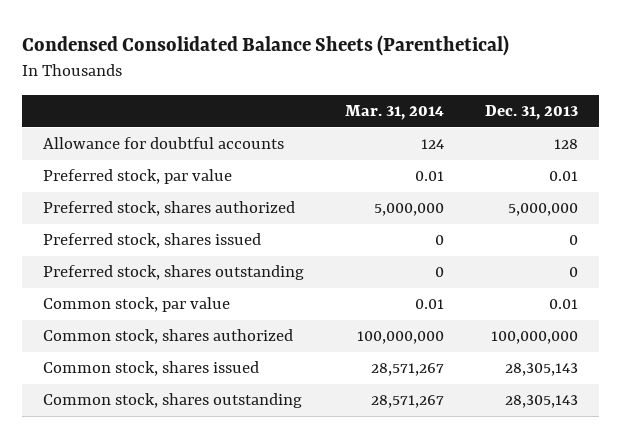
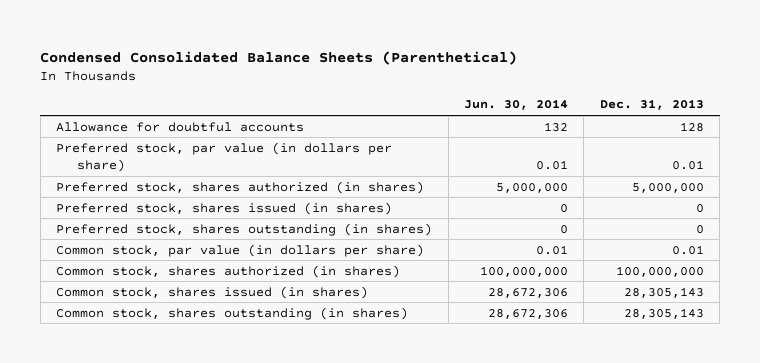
[344,104,444,120] Mar. 31, 2014 -> none
none -> [463,99,568,111] Jun. 30, 2014
[42,169,232,185] Preferred stock, par value -> [56,141,393,172] Preferred stock, par value (in dollars per share)
[42,201,295,217] Preferred stock, shares authorized -> [56,180,425,194] Preferred stock, shares authorized (in shares)
[42,233,261,249] Preferred stock, shares issued -> [56,201,393,215] Preferred stock, shares issued (in shares)
[42,265,304,281] Preferred stock, shares outstanding -> [56,222,433,236] Preferred stock, shares outstanding (in shares)
[42,297,230,313] Common stock, par value -> [56,243,425,257] Common stock, par value (in dollars per share)
[42,329,293,345] Common stock, shares authorized -> [56,264,401,278] Common stock, shares authorized (in shares)
[42,361,259,377] Common stock, shares issued -> [56,285,369,299] Common stock, shares issued (in shares)
[42,393,302,409] Common stock, shares outstanding -> [56,306,409,320] Common stock, shares outstanding (in shares)

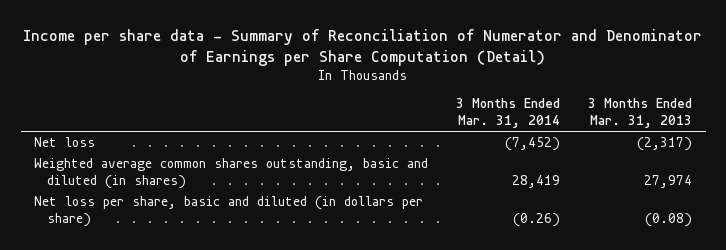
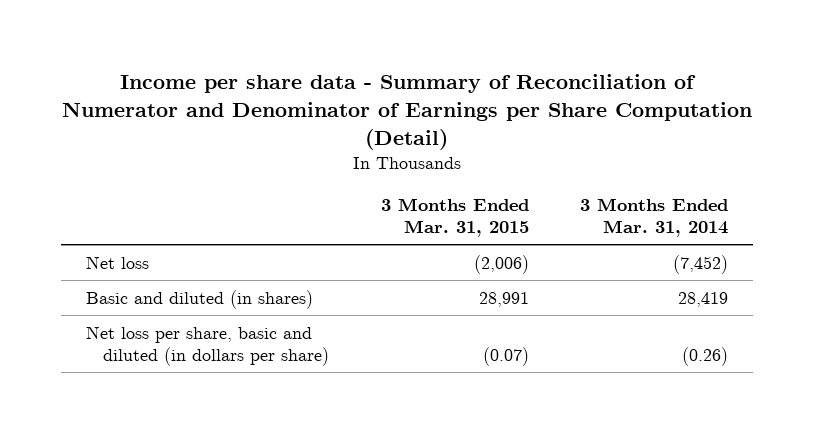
[587,98,692,129] 3 Months Ended Mar. 31, 2013 -> none
none -> [380,198,529,238] 3 Months Ended Mar. 31, 2015
[34,158,429,190] Weighted average common shares outstanding, basic and diluted (in shares) -> [86,289,314,309] Basic and diluted (in shares)

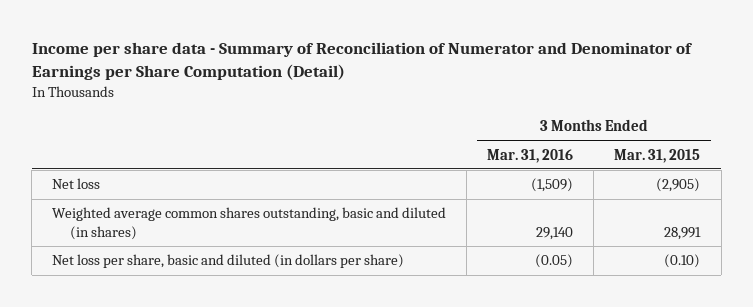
[579,198,728,238] 3 Months Ended Mar. 31, 2014 -> none
none -> [487,148,574,163] Mar. 31, 2016
[473,254,529,274] (2,006) -> [656,178,701,193] (2,905)
[86,289,314,309] Basic and diluted (in shares) -> [52,207,447,240] Weighted average common shares outstanding, basic and diluted (in shares)
[482,346,529,366] (0.07) -> [664,254,701,269] (0.10)

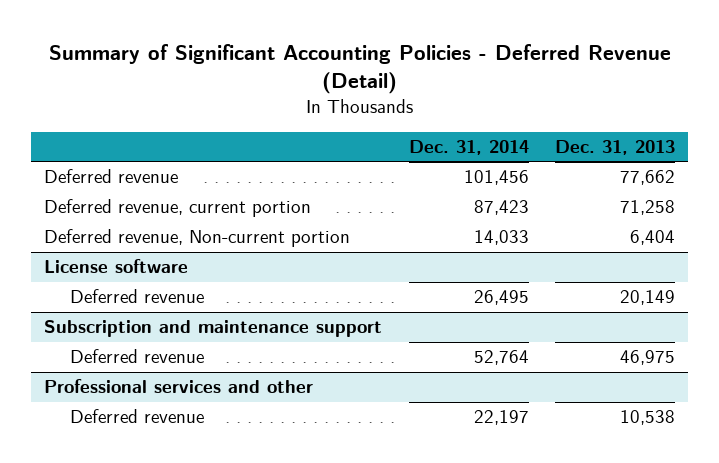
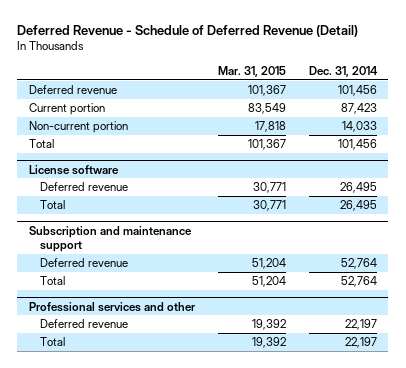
[48,43,671,95] Summary of Significant Accounting Policies - Deferred Revenue (Detail) -> [17,24,359,37] Deferred Revenue - Schedule of Deferred Revenue (Detail)
[554,139,675,155] Dec. 31, 2013 -> none
none -> [217,65,286,77] Mar. 31, 2015
[44,199,312,218] Deferred revenue, current portion -> [28,103,105,116] Current portion
[44,229,351,248] Deferred revenue, Non-current portion -> [28,121,128,134] Non-current portion
none -> [28,139,54,149] Total
none -> [40,200,66,210] Total
none -> [40,276,66,286] Total
none -> [40,337,66,347] Total

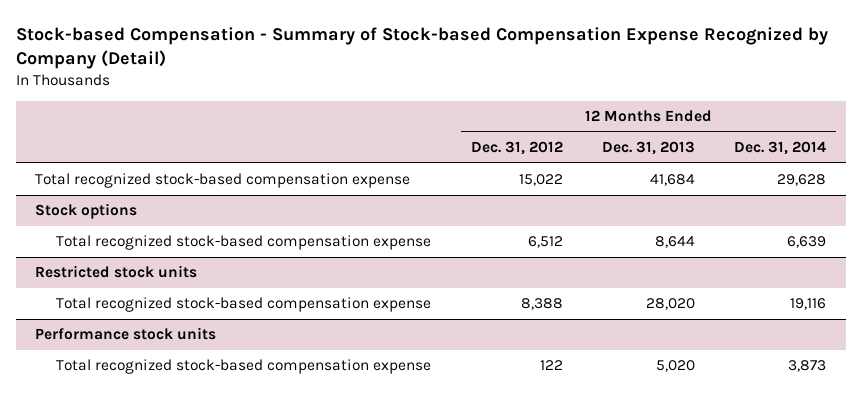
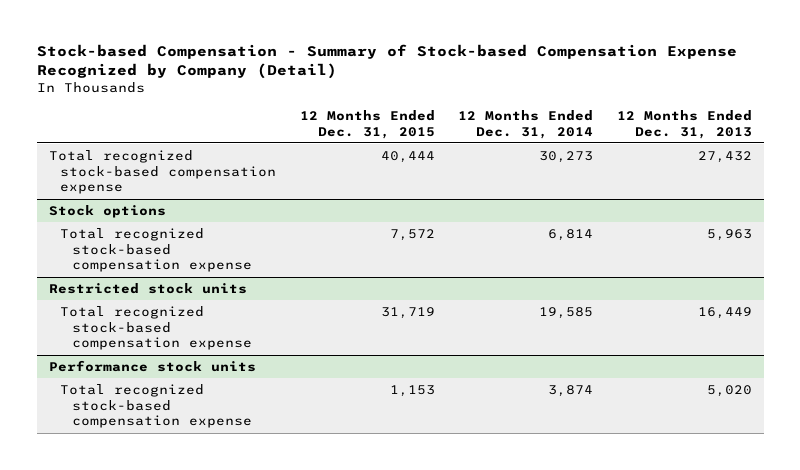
[470,141,563,156] Dec. 31, 2012 -> none
none -> [299,110,435,139] 12 Months Ended Dec. 31, 2015
[650,174,696,187] 41,684 -> [697,150,752,163] 27,432
[777,174,827,187] 29,628 -> [539,150,594,163] 30,273
[655,236,696,249] 8,644 -> [706,228,752,241] 5,963
[787,236,827,249] 6,639 -> [548,228,594,241] 6,814
[646,298,696,311] 28,020 -> [697,306,752,319] 16,449
[790,298,827,311] 19,116 -> [539,306,594,319] 19,585
[788,360,827,373] 3,873 -> [548,384,594,397] 3,874

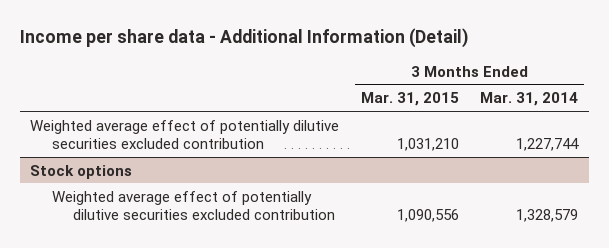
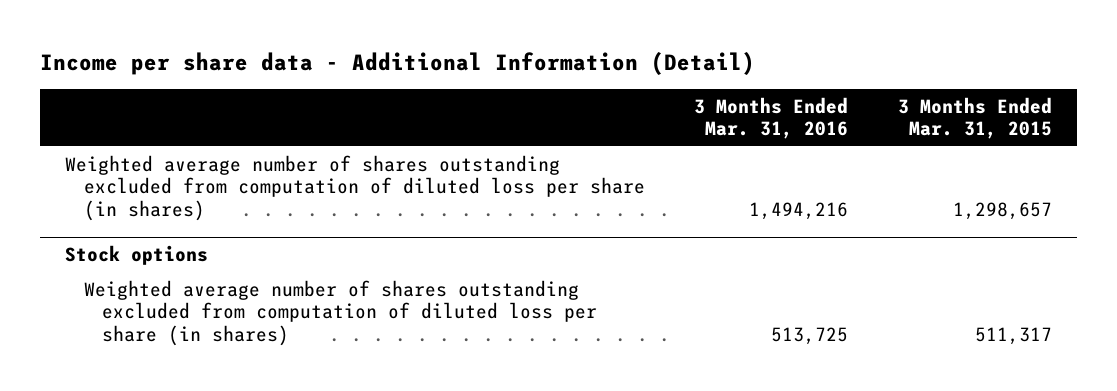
[480,92,579,107] Mar. 31, 2014 -> none
none -> [694,96,849,140] 3 Months Ended Mar. 31, 2016
[30,119,340,149] Weighted average effect of potentially dilutive securities excluded contribution -> [65,155,645,221] Weighted average number of shares outstanding excluded from computation of diluted loss per share (in shares)
[396,137,459,151] 1,031,210 -> [953,201,1053,220] 1,298,657
[51,190,335,220] Weighted average effect of potentially dilutive securities excluded contribution -> [83,280,598,346] Weighted average number of shares outstanding excluded from computation of diluted loss per share (in shares)
[396,208,459,222] 1,090,556 -> [975,326,1053,345] 511,317

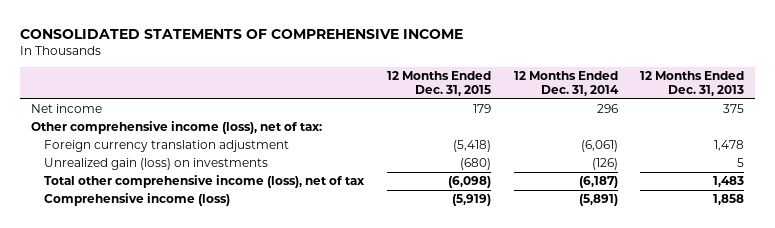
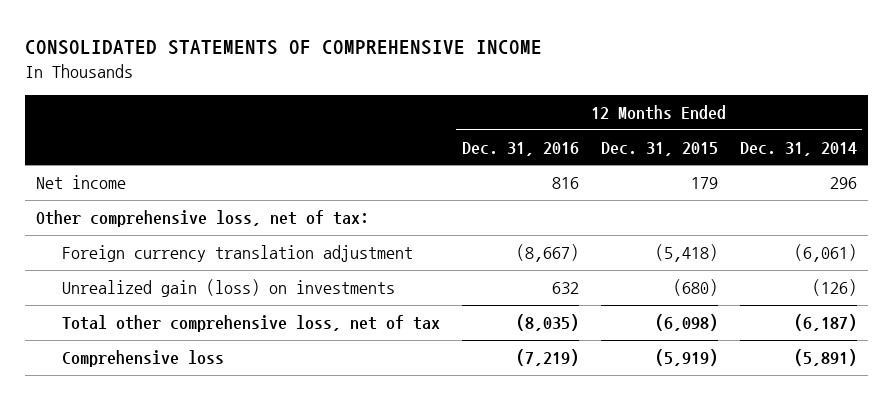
[640,71,745,97] 12 Months Ended Dec. 31, 2013 -> none
none -> [461,141,579,156] Dec. 31, 2016
[31,121,323,135] Other comprehensive income (loss), net of tax: -> [35,210,369,228] Other comprehensive loss, net of tax:
[44,175,366,189] Total other comprehensive income (loss), net of tax -> [61,315,440,333] Total other comprehensive loss, net of tax
[44,193,231,207] Comprehensive income (loss) -> [61,350,224,368] Comprehensive loss

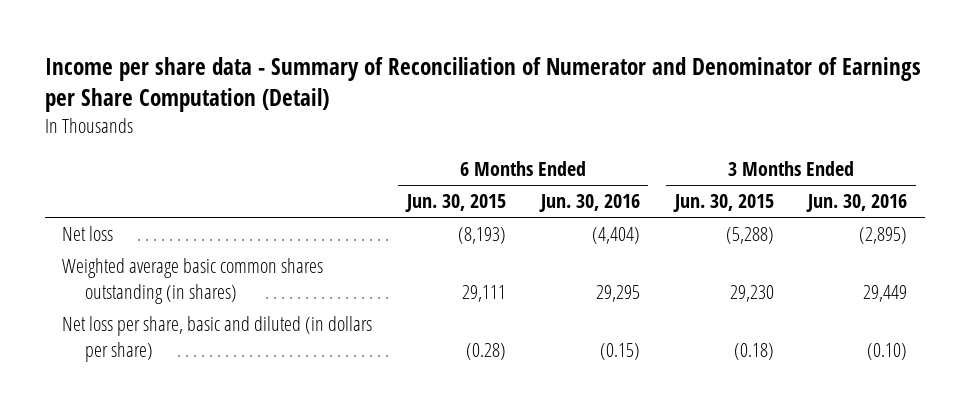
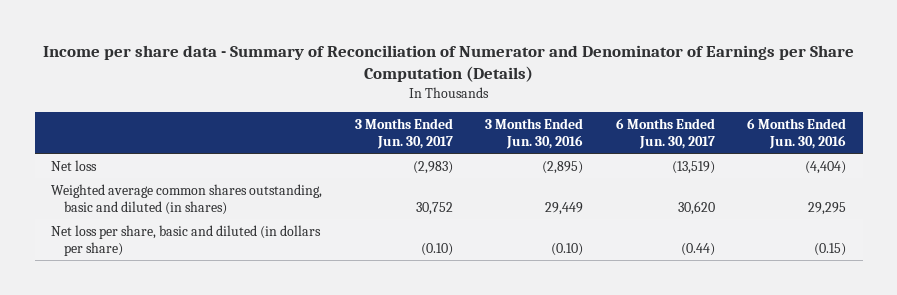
[44,57,921,113] Income per share data - Summary of Reconciliation of Numerator and Denominator of Earnings per Share Computation (Detail) -> [42,44,854,82] Income per share data - Summary of Reconciliation of Numerator and Denominator of Earnings per Share Computation (Details)
[404,194,506,213] Jun. 30, 2015 -> none
[672,194,774,213] Jun. 30, 2015 -> none
none -> [354,118,453,150] 3 Months Ended Jun. 30, 2017
none -> [615,118,715,150] 6 Months Ended Jun. 30, 2017
[61,258,323,304] Weighted average basic common shares outstanding (in shares) -> [51,183,323,215] Weighted average common shares outstanding, basic and diluted (in shares)

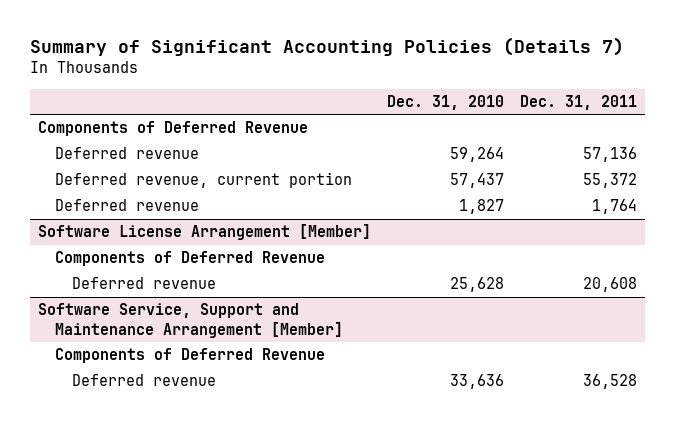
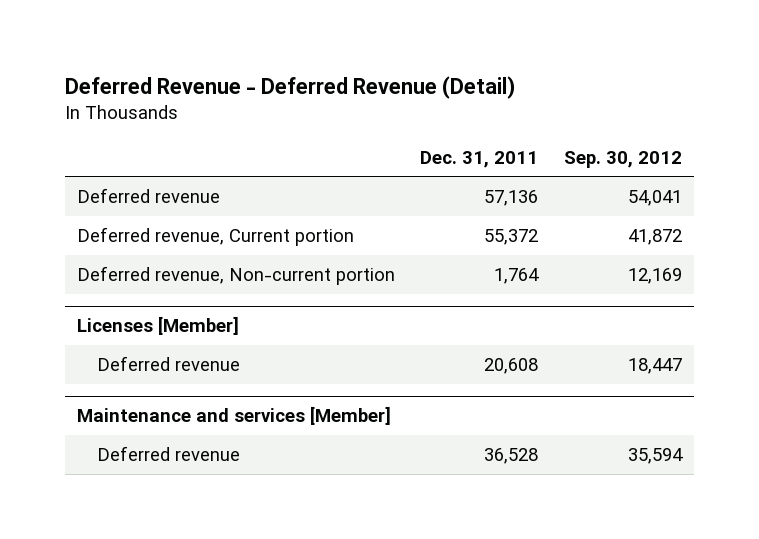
[29,37,624,57] Summary of Significant Accounting Policies (Details 7) -> [64,75,515,99] Deferred Revenue - Deferred Revenue (Detail)
[386,94,504,110] Dec. 31, 2010 -> none
none -> [563,150,682,168] Sep. 30, 2012
[37,121,308,137] Components of Deferred Revenue -> none
[37,224,371,241] Software License Arrangement [Member] -> none
[54,251,325,267] Components of Deferred Revenue -> none
[54,172,352,189] Deferred revenue, current portion -> [77,226,355,246] Deferred revenue, Current portion
[54,199,199,212] Deferred revenue -> [77,265,396,285] Deferred revenue, Non-current portion
none -> [77,316,240,336] Licenses [Member]
[37,303,343,338] Software Service, Support and Maintenance Arrangement [Member] -> none
[54,348,325,364] Components of Deferred Revenue -> none
none -> [77,406,392,426] Maintenance and services [Member]

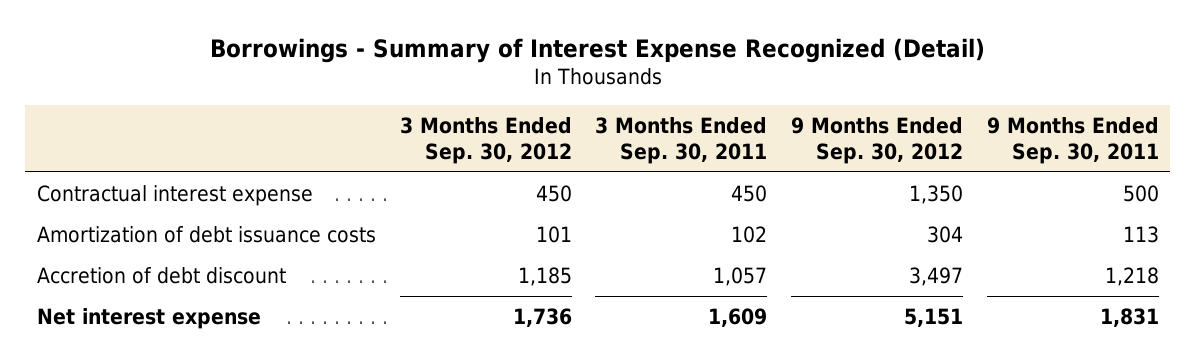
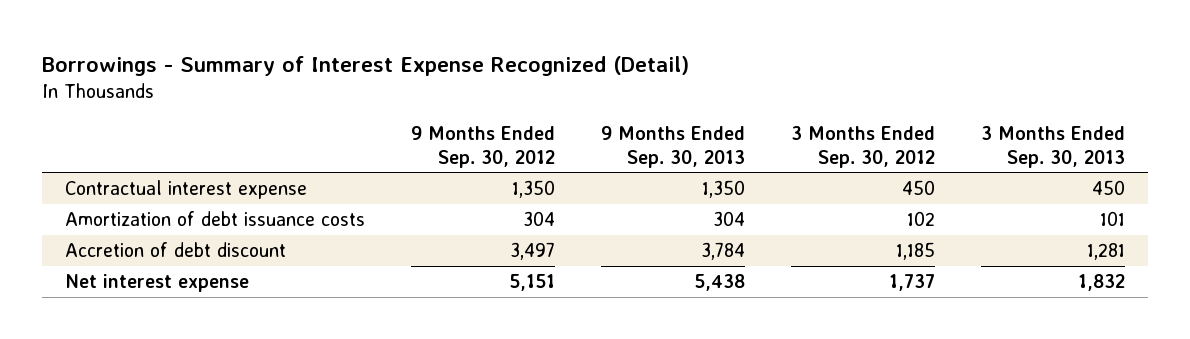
[595,116,768,164] 3 Months Ended Sep. 30, 2011 -> none
[986,116,1159,164] 9 Months Ended Sep. 30, 2011 -> none
none -> [600,125,745,168] 9 Months Ended Sep. 30, 2013
none -> [980,125,1125,168] 3 Months Ended Sep. 30, 2013
[535,225,572,243] 101 -> [906,210,935,226] 102
[512,307,572,327] 1,736 -> [888,273,935,291] 1,737

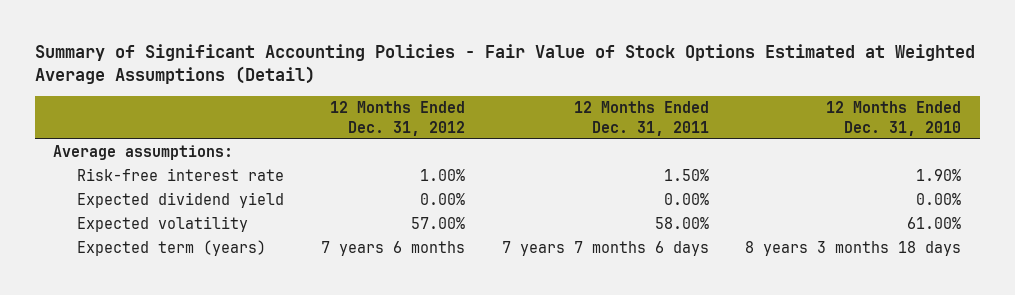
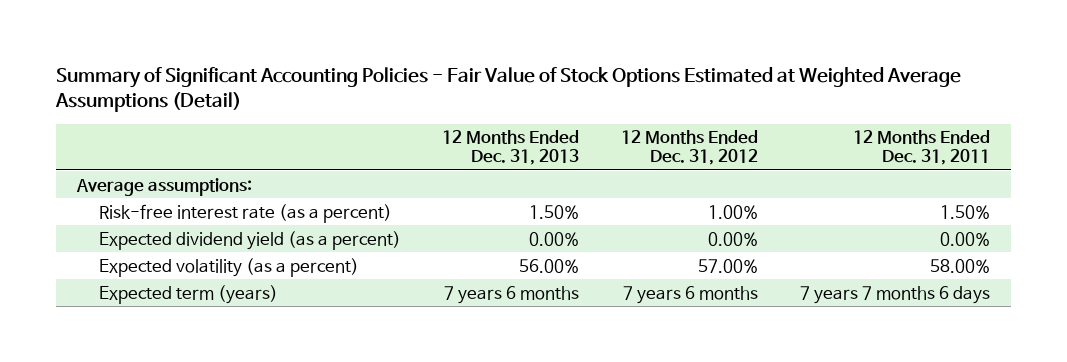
[826,101,962,136] 12 Months Ended Dec. 31, 2010 -> none
none -> [442,130,580,166] 12 Months Ended Dec. 31, 2013
[77,168,285,182] Risk-free interest rate -> [98,203,392,223] Risk-free interest rate (as a percent)
[77,192,285,209] Expected dividend yield -> [98,230,401,250] Expected dividend yield (as a percent)
[77,216,249,233] Expected volatility -> [98,257,359,277] Expected volatility (as a percent)

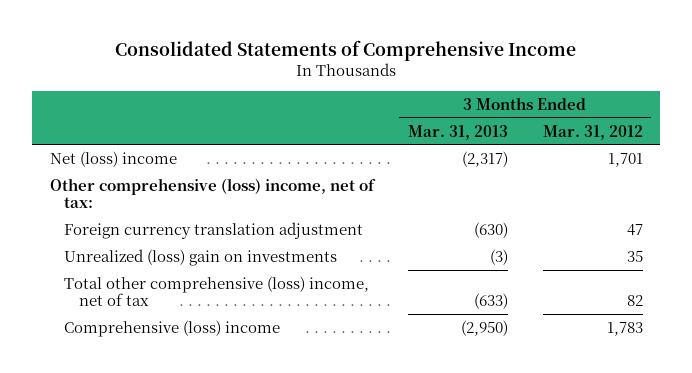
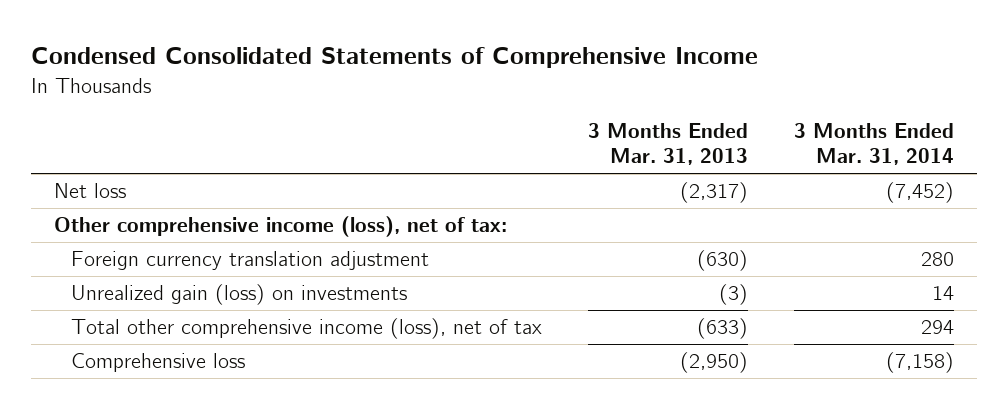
[115,39,577,61] Consolidated Statements of Comprehensive Income -> [31,47,759,69] Condensed Consolidated Statements of Comprehensive Income
[542,124,643,140] Mar. 31, 2012 -> none
none -> [793,123,954,166] 3 Months Ended Mar. 31, 2014
[49,150,177,167] Net (loss) income -> [54,183,127,199] Net loss
[49,177,376,209] Other comprehensive (loss) income, net of tax: -> [54,216,508,238] Other comprehensive income (loss), net of tax:
[64,248,338,266] Unrealized (loss) gain on investments -> [70,284,407,306] Unrealized gain (loss) on investments
[64,275,370,307] Total other comprehensive (loss) income, net of tax -> [70,318,542,340] Total other comprehensive income (loss), net of tax
[64,319,281,337] Comprehensive (loss) income -> [70,353,245,373] Comprehensive loss

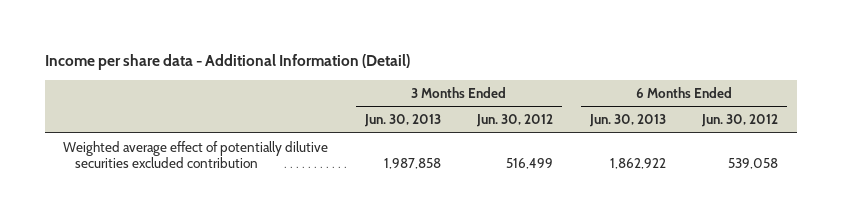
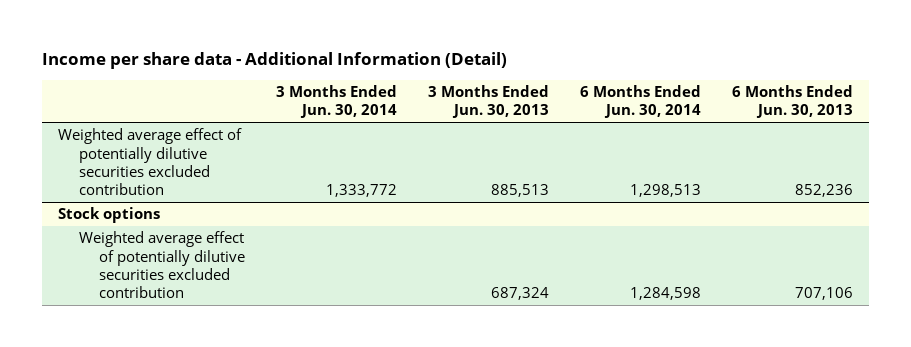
[476,114,554,128] Jun. 30, 2012 -> none
[701,114,779,128] Jun. 30, 2012 -> none
none -> [276,85,398,119] 3 Months Ended Jun. 30, 2014
none -> [580,85,702,119] 6 Months Ended Jun. 30, 2014
[383,157,441,169] 1,987,858 -> [491,184,550,198] 885,513
[609,157,666,169] 1,862,922 -> [795,184,854,198] 852,236
none -> [57,207,160,224] Stock options
none -> [78,231,246,299] Weighted average effect of potentially dilutive securities excluded contribution

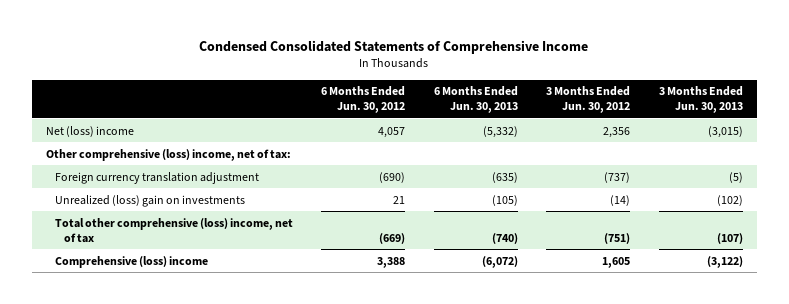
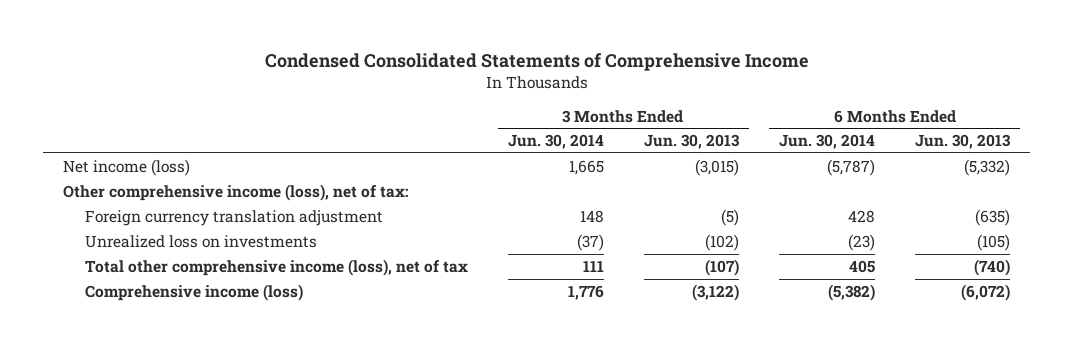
[321,86,406,114] 6 Months Ended Jun. 30, 2012 -> none
[546,86,631,114] 3 Months Ended Jun. 30, 2012 -> none
none -> [507,134,604,150] Jun. 30, 2014
none -> [779,134,876,150] Jun. 30, 2014
[46,125,135,137] Net (loss) income -> [63,158,191,176] Net income (loss)
[46,148,292,161] Other comprehensive (loss) income, net of tax: -> [63,183,409,201] Other comprehensive income (loss), net of tax:
[55,194,246,207] Unrealized (loss) gain on investments -> [84,234,317,248] Unrealized loss on investments
[55,217,294,243] Total other comprehensive (loss) income, net of tax -> [84,258,468,276] Total other comprehensive income (loss), net of tax
[55,255,209,268] Comprehensive (loss) income -> [84,283,303,301] Comprehensive income (loss)

